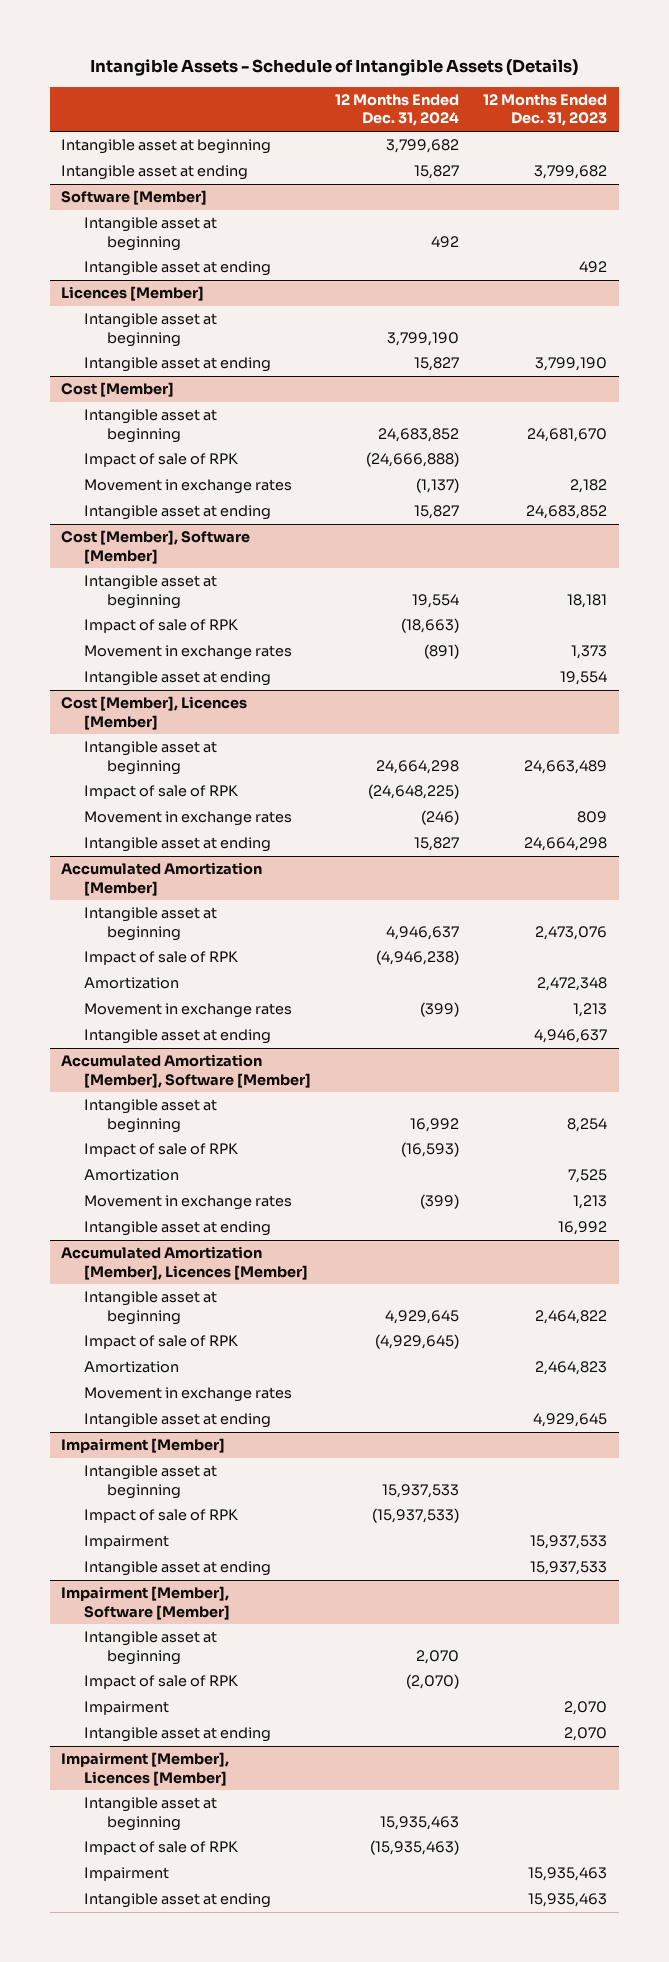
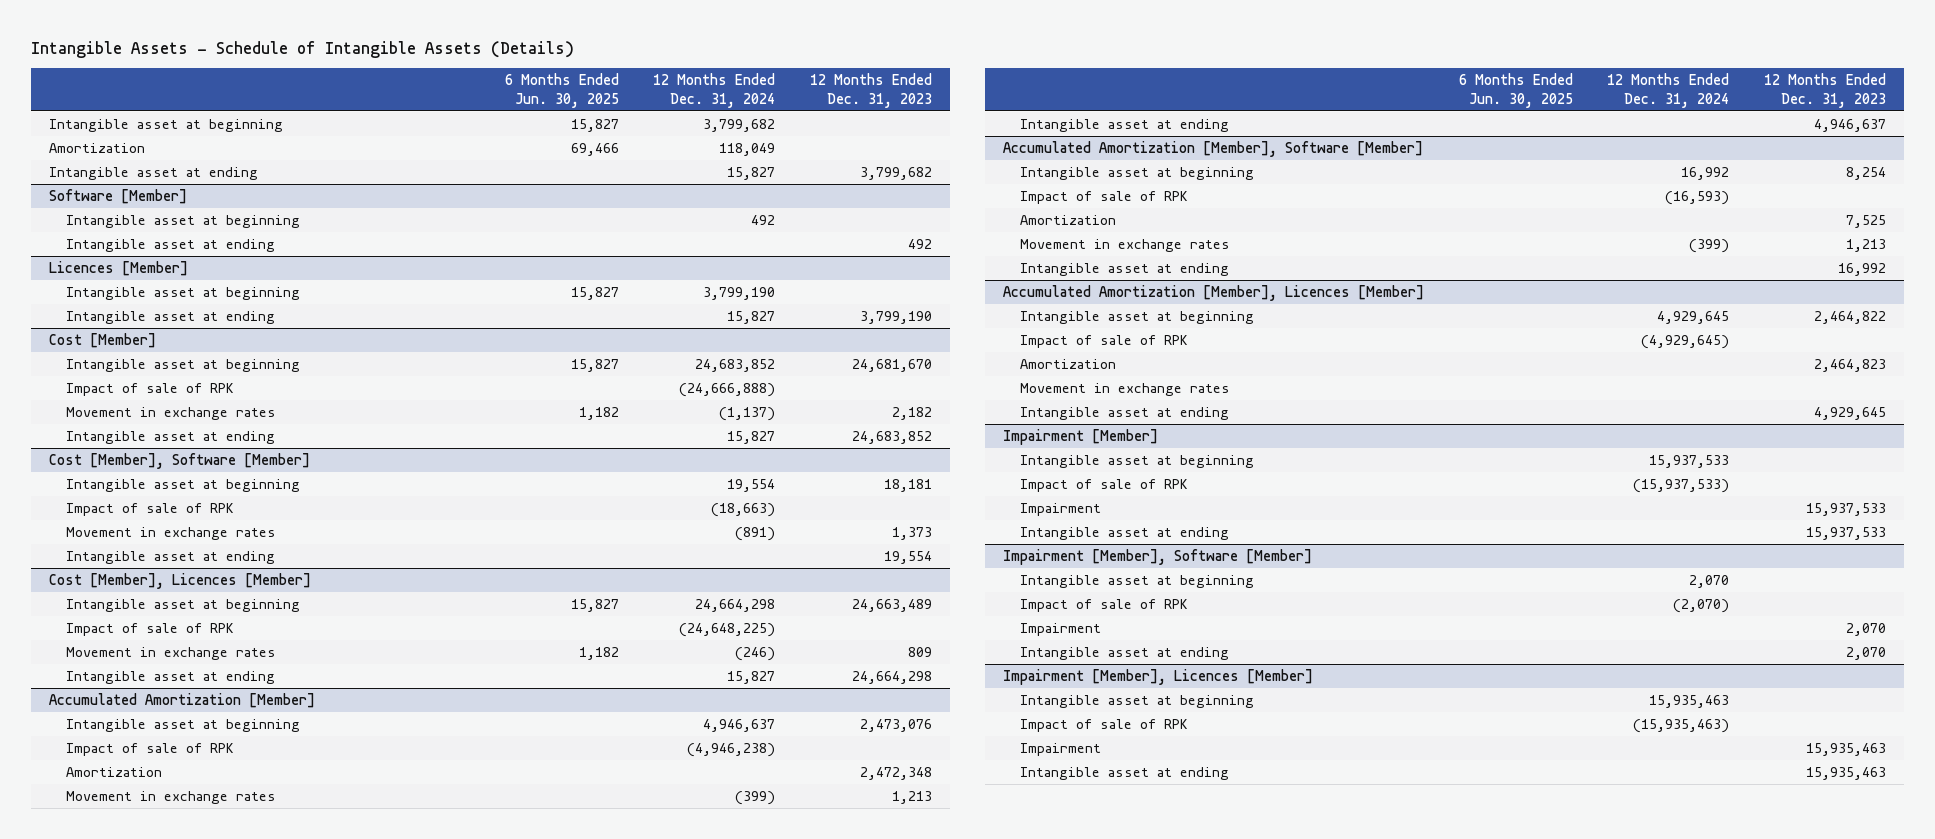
none -> [504,73,619,108] 6 Months Ended Jun. 30, 2025
none -> [48,143,145,154] Amortization

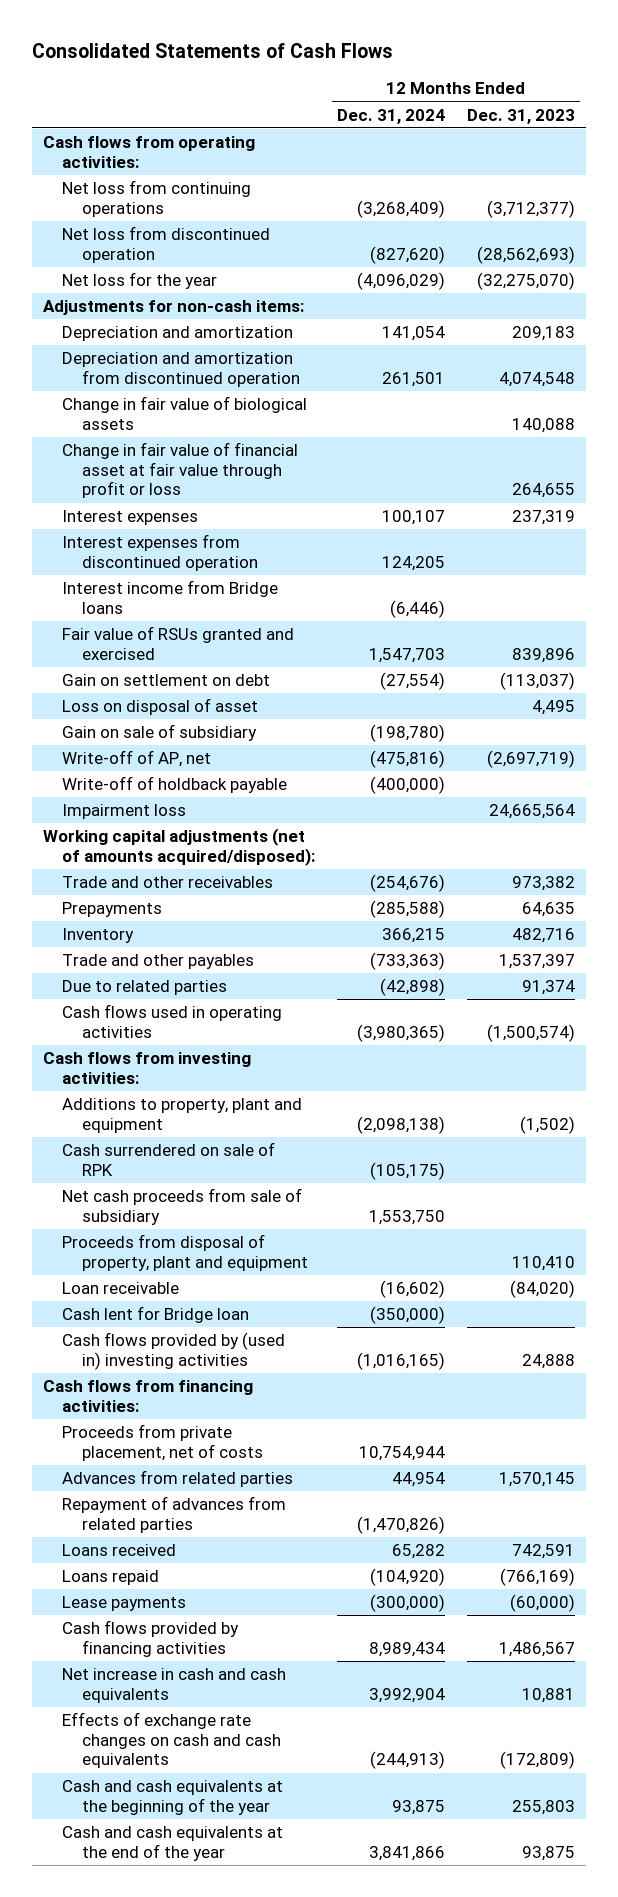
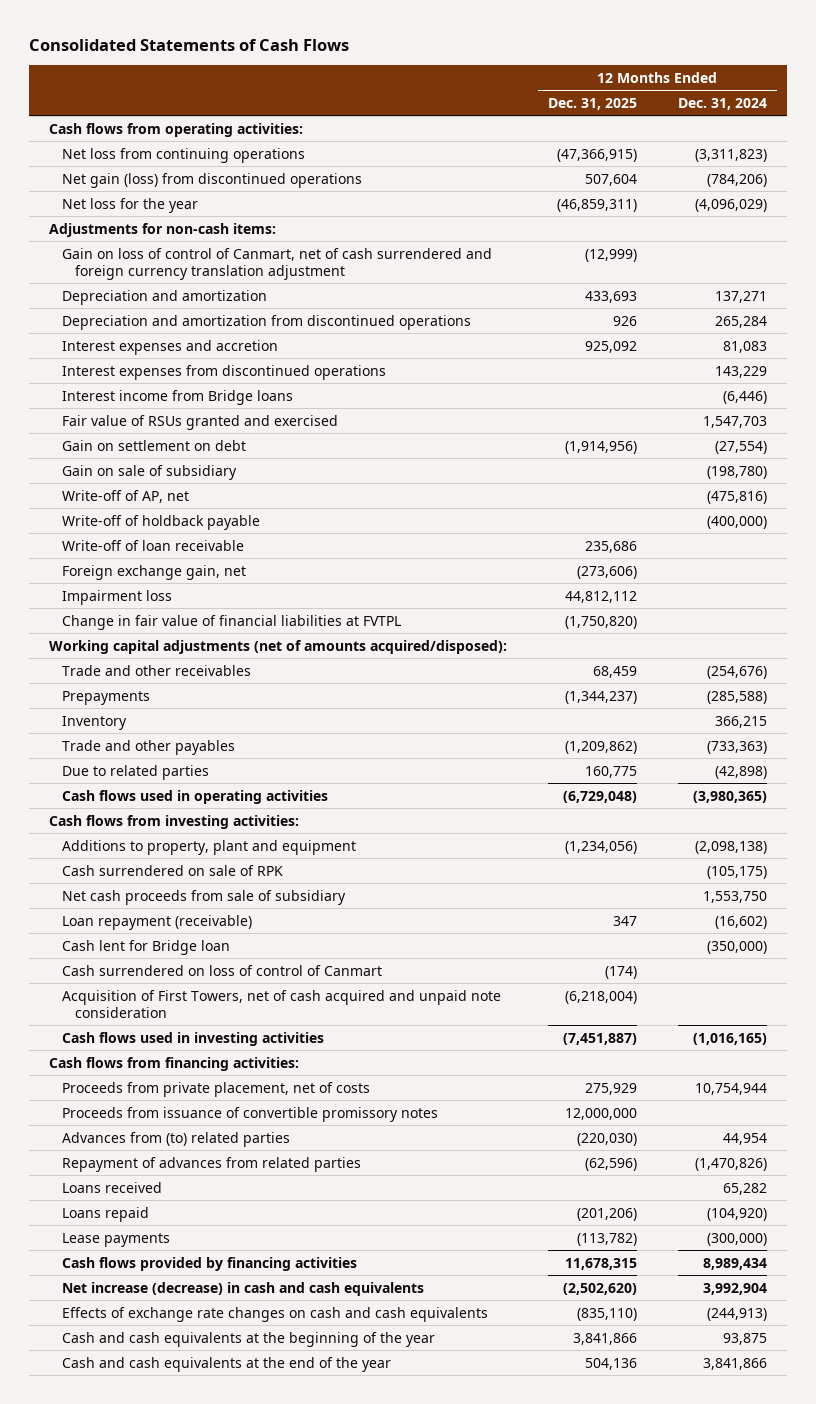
[466,108,575,124] Dec. 31, 2023 -> none
none -> [547,97,637,110] Dec. 31, 2025
[357,199,446,218] (3,268,409) -> [694,148,767,162] (3,311,823)
[62,226,271,263] Net loss from discontinued operation -> [62,172,363,188] Net gain (loss) from discontinued operations
[370,245,446,264] (827,620) -> [706,173,767,187] (784,206)
[62,396,308,430] Change in fair value of biological assets -> none
[62,442,299,499] Change in fair value of financial asset at fair value through profit or loss -> none
none -> [62,247,493,280] Gain on loss of control of Canmart, net of cash surrendered and foreign currency translation adjustment
[382,326,446,342] 141,054 -> [714,290,767,303] 137,271
[62,352,300,387] Depreciation and amortization from discontinued operation -> [62,314,472,330] Depreciation and amortization from discontinued operations
[382,371,446,387] 261,501 -> [714,315,767,328] 265,284
[62,510,199,526] Interest expenses -> [62,339,279,355] Interest expenses and accretion
[382,510,446,526] 100,107 -> [722,340,767,353] 81,083
[62,534,258,571] Interest expenses from discontinued operation -> [62,364,387,380] Interest expenses from discontinued operations
[382,555,446,571] 124,205 -> [714,365,767,378] 143,229
[62,698,259,716] Loss on disposal of asset -> none
none -> [62,539,245,551] Write-off of loan receivable
none -> [62,564,247,580] Foreign exchange gain, net
none -> [62,614,402,630] Change in fair value of financial liabilities at FVTPL
[62,1234,308,1271] Proceeds from disposal of property, plant and equipment -> none
[62,1282,180,1295] Loan receivable -> [62,914,253,930] Loan repayment (receivable)
none -> [62,964,383,976] Cash surrendered on loss of control of Canmart
none -> [62,989,502,1018] Acquisition of First Towers, net of cash acquired and unpaid note consideration
[62,1332,286,1370] Cash flows provided by (used in) investing activities -> [62,1031,325,1046] Cash flows used in investing activities
none -> [62,1106,439,1122] Proceeds from issuance of convertible promissory notes
[62,1470,294,1488] Advances from related parties -> [62,1131,291,1147] Advances from (to) related parties
[62,1668,287,1703] Net increase in cash and cash equivalents -> [62,1281,425,1296] Net increase (decrease) in cash and cash equivalents

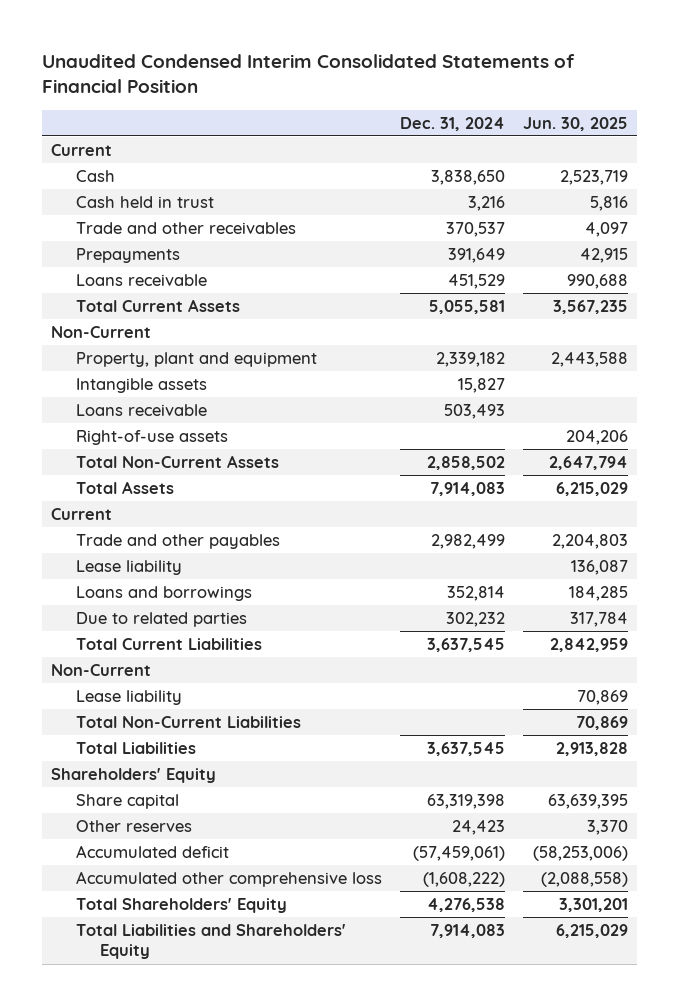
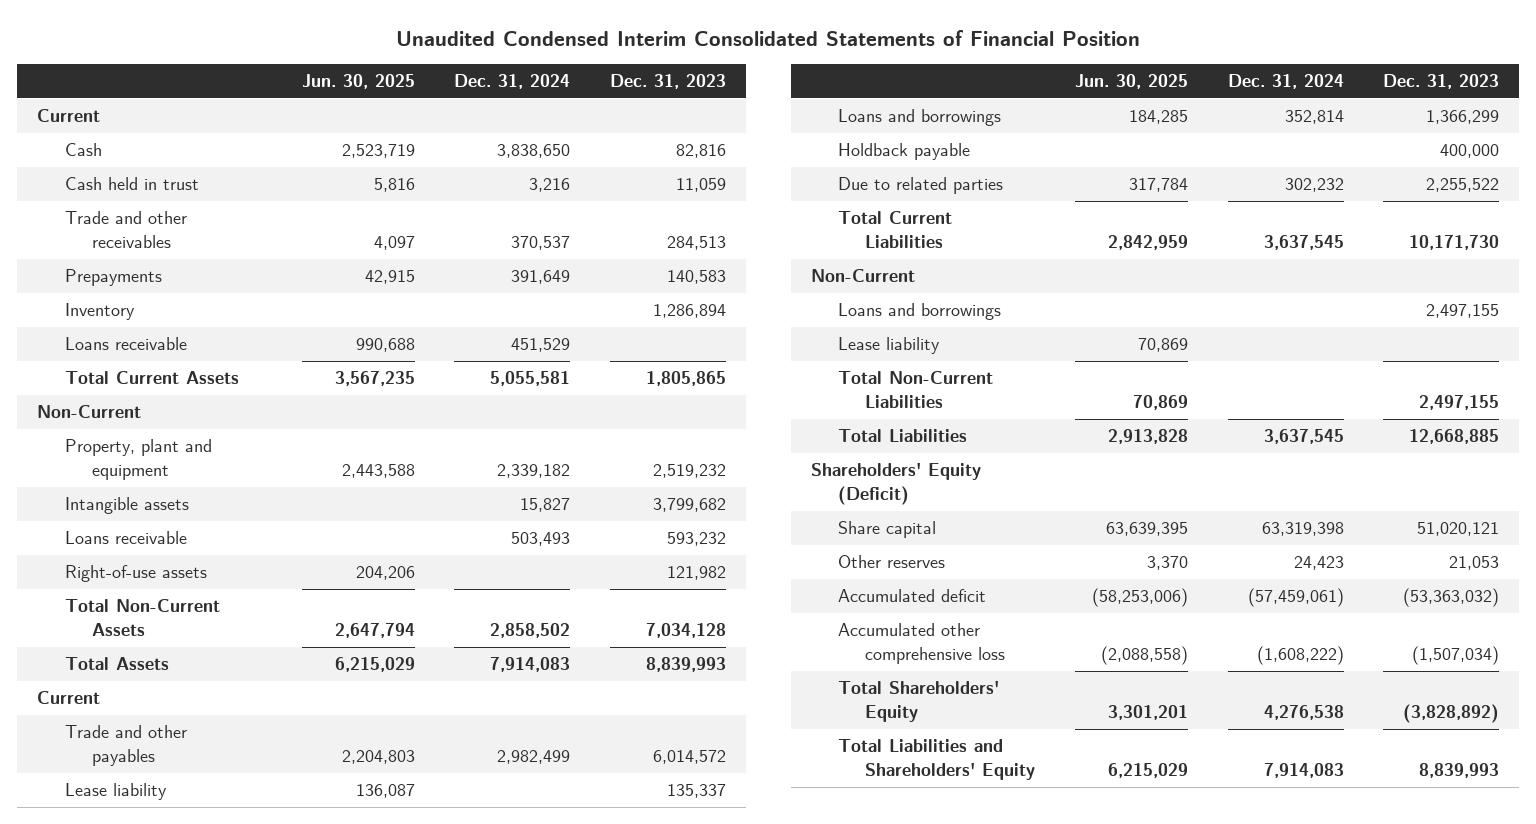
none -> [609,74,726,90] Dec. 31, 2023
none -> [64,303,135,321] Inventory
none -> [838,143,971,161] Holdback payable
none -> [838,303,1002,321] Loans and borrowings
[51,767,217,783] Shareholders' Equity -> [810,463,981,505] Shareholders' Equity (Deficit)

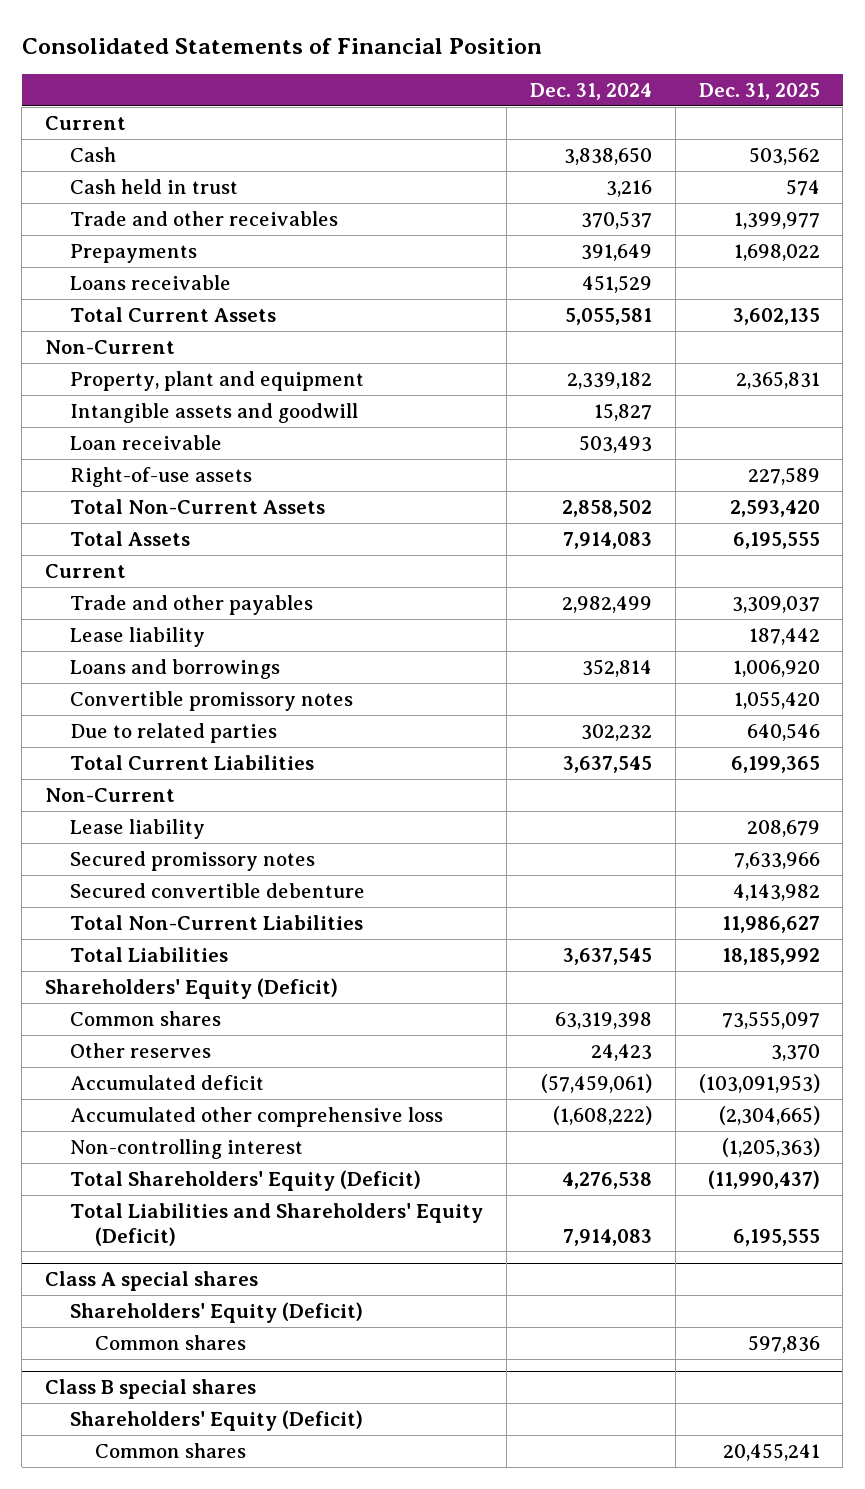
[396,29,1141,46] Unaudited Condensed Interim Consolidated Statements of Financial Position -> [21,37,542,54] Consolidated Statements of Financial Position
[301,74,415,90] Jun. 30, 2025 -> none
[609,74,726,90] Dec. 31, 2023 -> none
none -> [698,83,820,101] Dec. 31, 2025
[64,303,135,321] Inventory -> none
[64,497,189,515] Intangible assets -> [70,402,359,423] Intangible assets and goodwill
[64,531,187,545] Loans receivable -> [70,434,223,450] Loan receivable
[838,143,971,161] Holdback payable -> none
none -> [70,690,354,711] Convertible promissory notes
[838,303,1002,321] Loans and borrowings -> none
none -> [70,850,316,871] Secured promissory notes
none -> [70,882,366,898] Secured convertible debenture
[838,521,937,539] Share capital -> [70,1010,222,1026] Common shares
none -> [70,1138,304,1159] Non-controlling interest
[838,681,1000,722] Total Shareholders' Equity -> [70,1169,422,1191] Total Shareholders' Equity (Deficit)
[838,739,1036,780] Total Liabilities and Shareholders' Equity -> [70,1202,484,1246] Total Liabilities and Shareholders' Equity (Deficit)
none -> [45,1271,259,1292] Class A special shares
none -> [70,1301,364,1323] Shareholders' Equity (Deficit)
none -> [95,1334,247,1350] Common shares
none -> [45,1379,257,1400] Class B special shares
none -> [70,1409,364,1431] Shareholders' Equity (Deficit)
none -> [95,1442,247,1458] Common shares

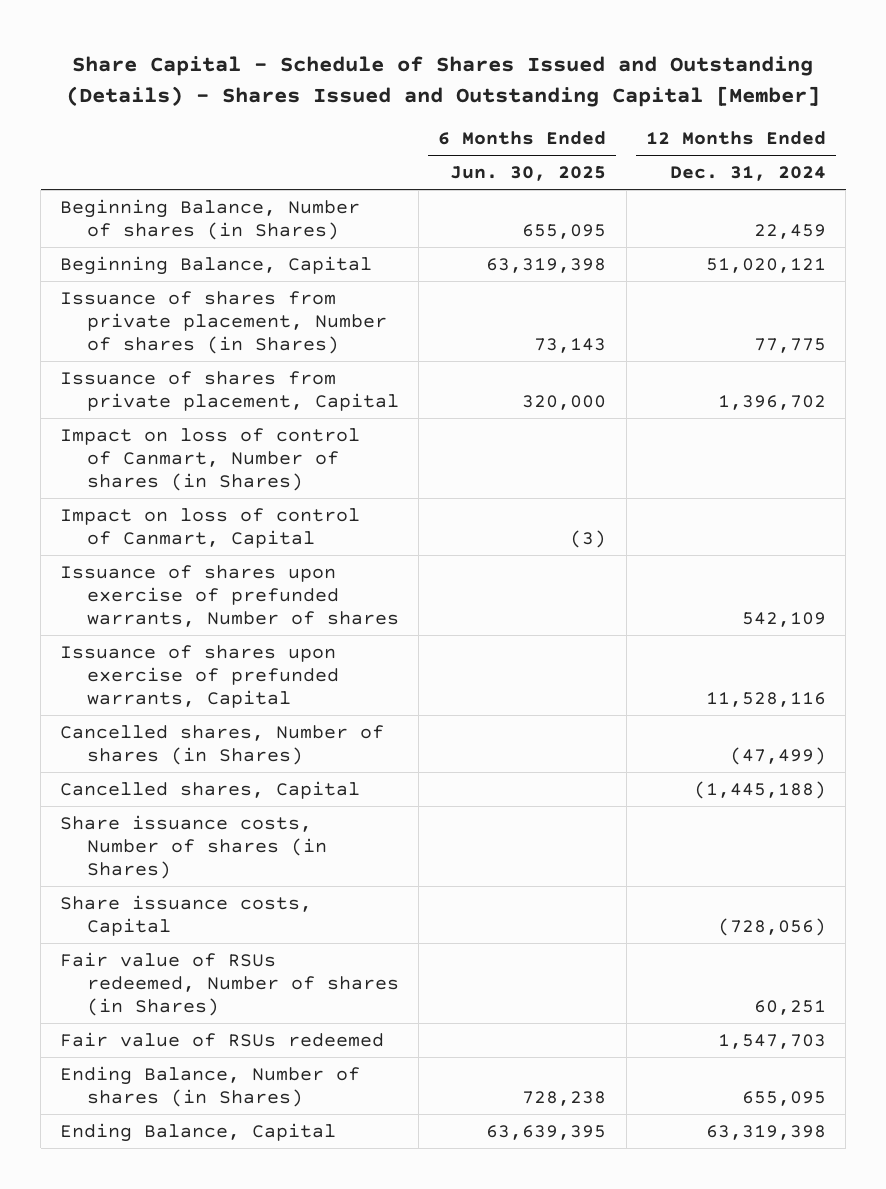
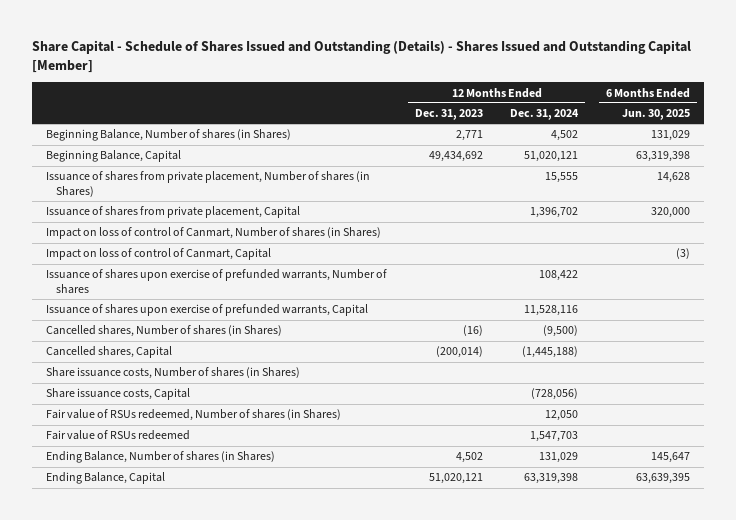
none -> [414,109,483,121] Dec. 31, 2023
[522,224,607,240] 655,095 -> [651,130,691,142] 131,029
[753,224,826,240] 22,459 -> [551,130,579,142] 4,502
[534,338,607,354] 73,143 -> [657,172,691,184] 14,628
[753,338,826,354] 77,775 -> [545,172,579,184] 15,555
[741,612,826,628] 542,109 -> [539,270,579,282] 108,422
[729,747,826,766] (47,499) -> [543,325,579,338] (9,500)
[753,1000,826,1016] 60,251 -> [545,410,579,422] 12,050
[522,1091,607,1107] 728,238 -> [651,452,691,464] 145,647
[741,1091,826,1107] 655,095 -> [539,452,579,464] 131,029

